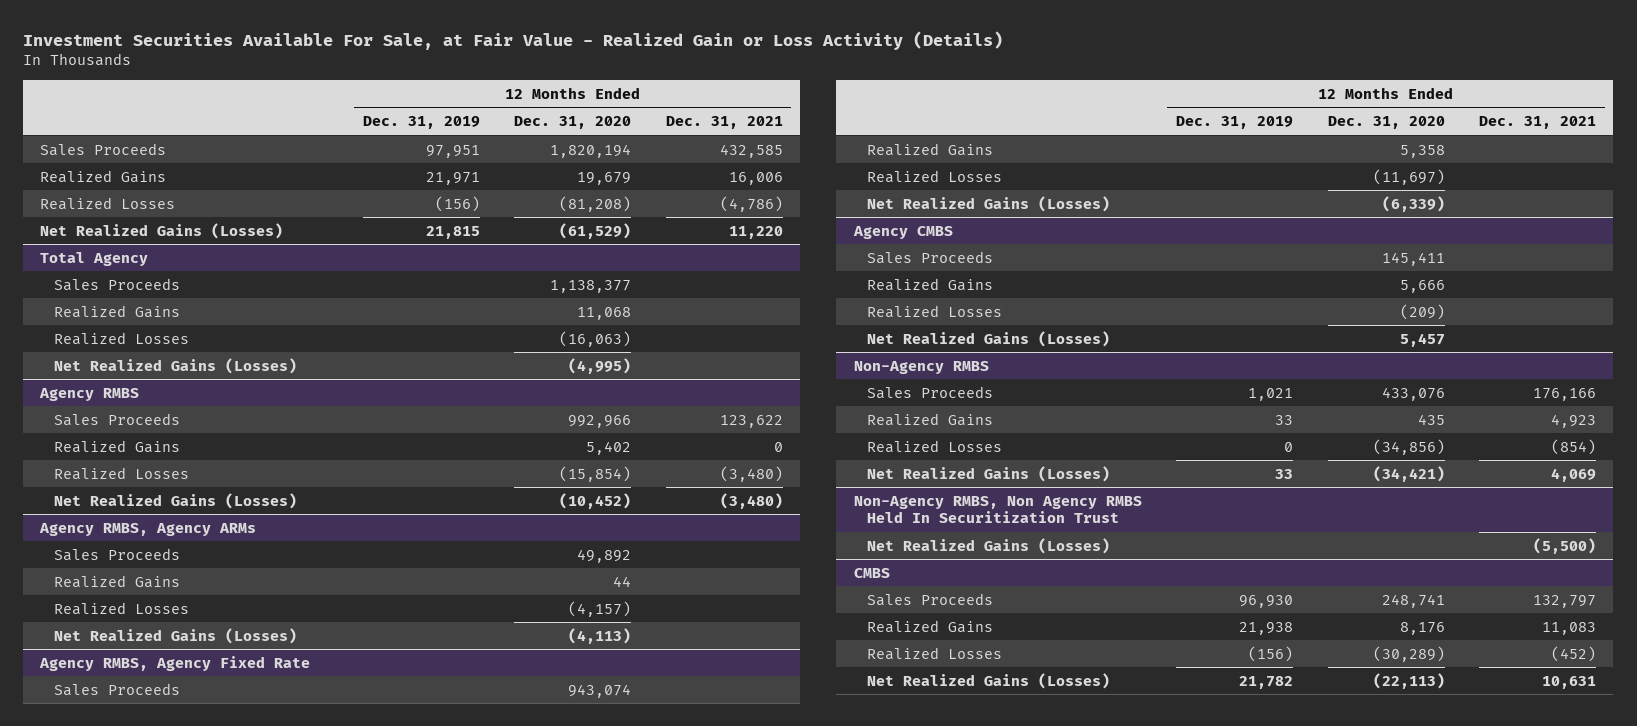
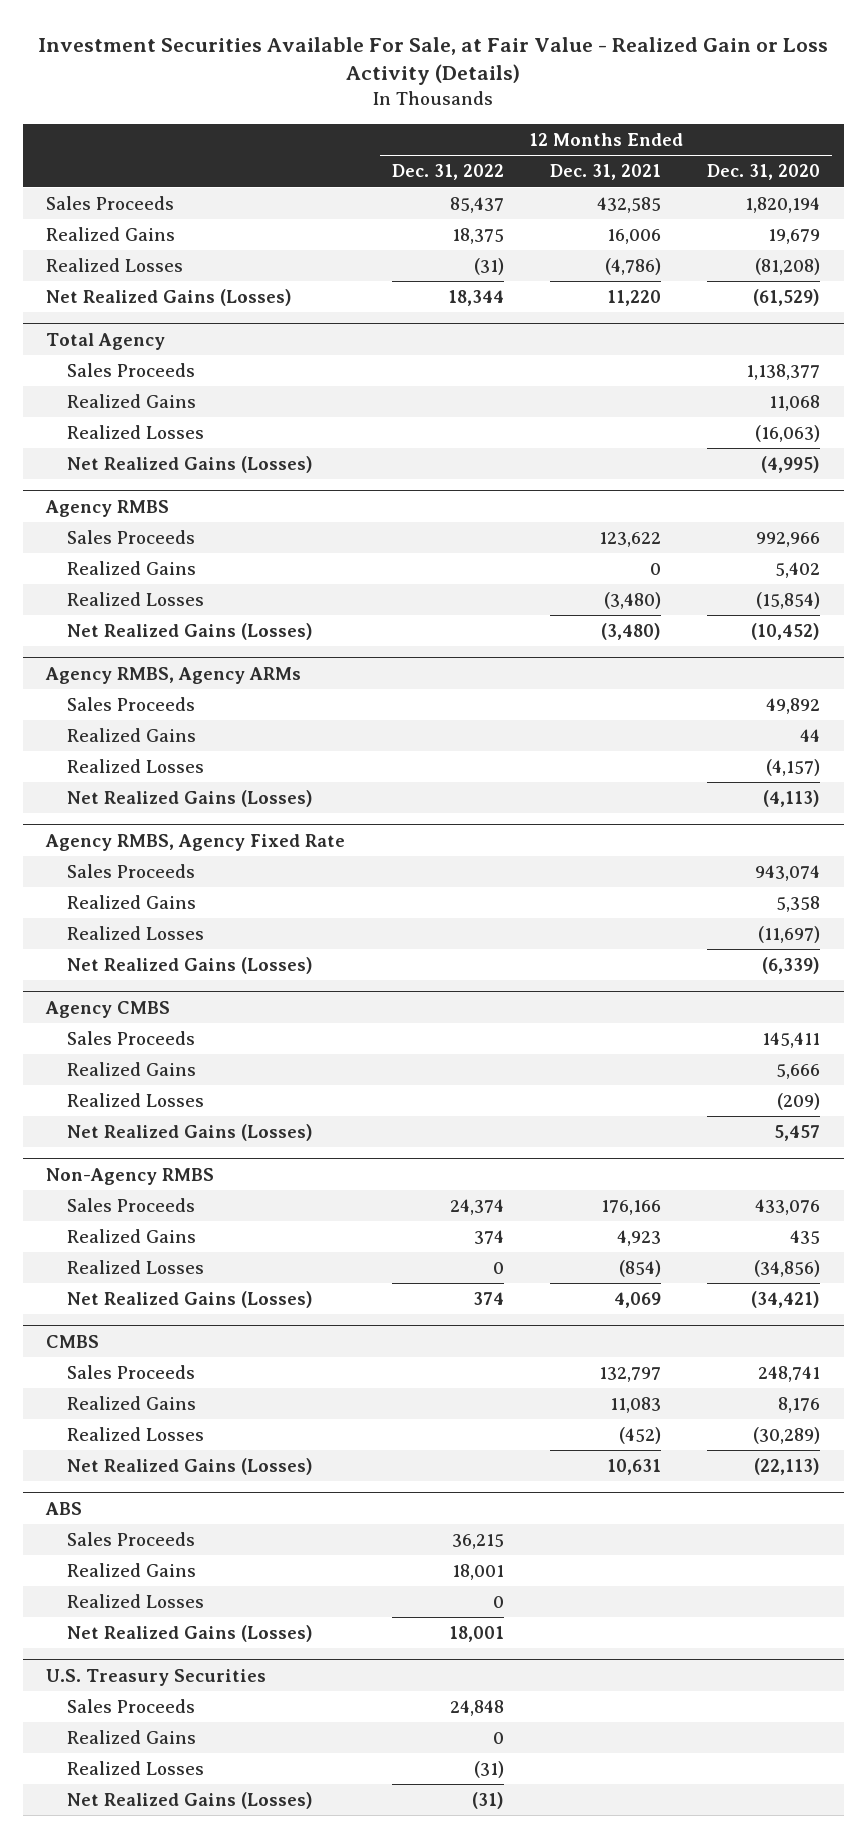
[362,115,480,129] Dec. 31, 2019 -> none
none -> [391,164,504,181] Dec. 31, 2022
[853,495,1142,524] Non-Agency RMBS, Non Agency RMBS Held In Securitization Trust -> none
[867,537,1111,554] Net Realized Gains (Losses) -> none
none -> [45,1501,83,1515] ABS
none -> [67,1532,196,1547] Sales Proceeds
none -> [67,1563,197,1578] Realized Gains
none -> [67,1594,205,1609] Realized Losses
none -> [67,1625,314,1643] Net Realized Gains (Losses)
none -> [46,1668,267,1686] U.S. Treasury Securities
none -> [67,1699,196,1714] Sales Proceeds
none -> [67,1730,197,1745] Realized Gains
none -> [67,1761,205,1776] Realized Losses
none -> [67,1792,314,1810] Net Realized Gains (Losses)

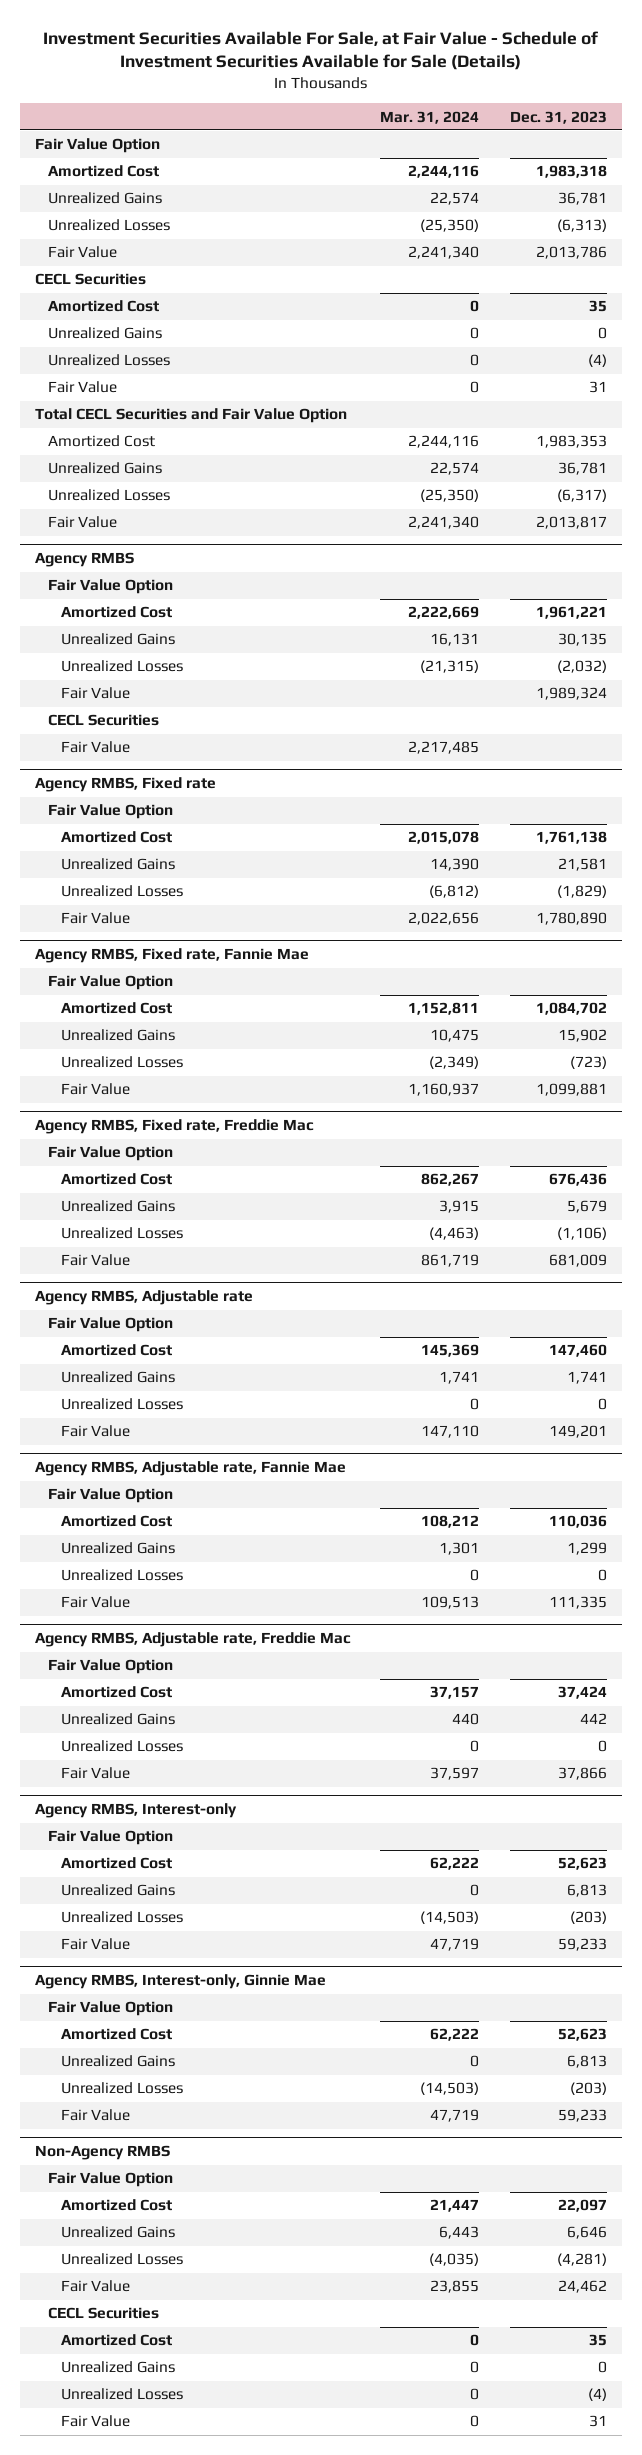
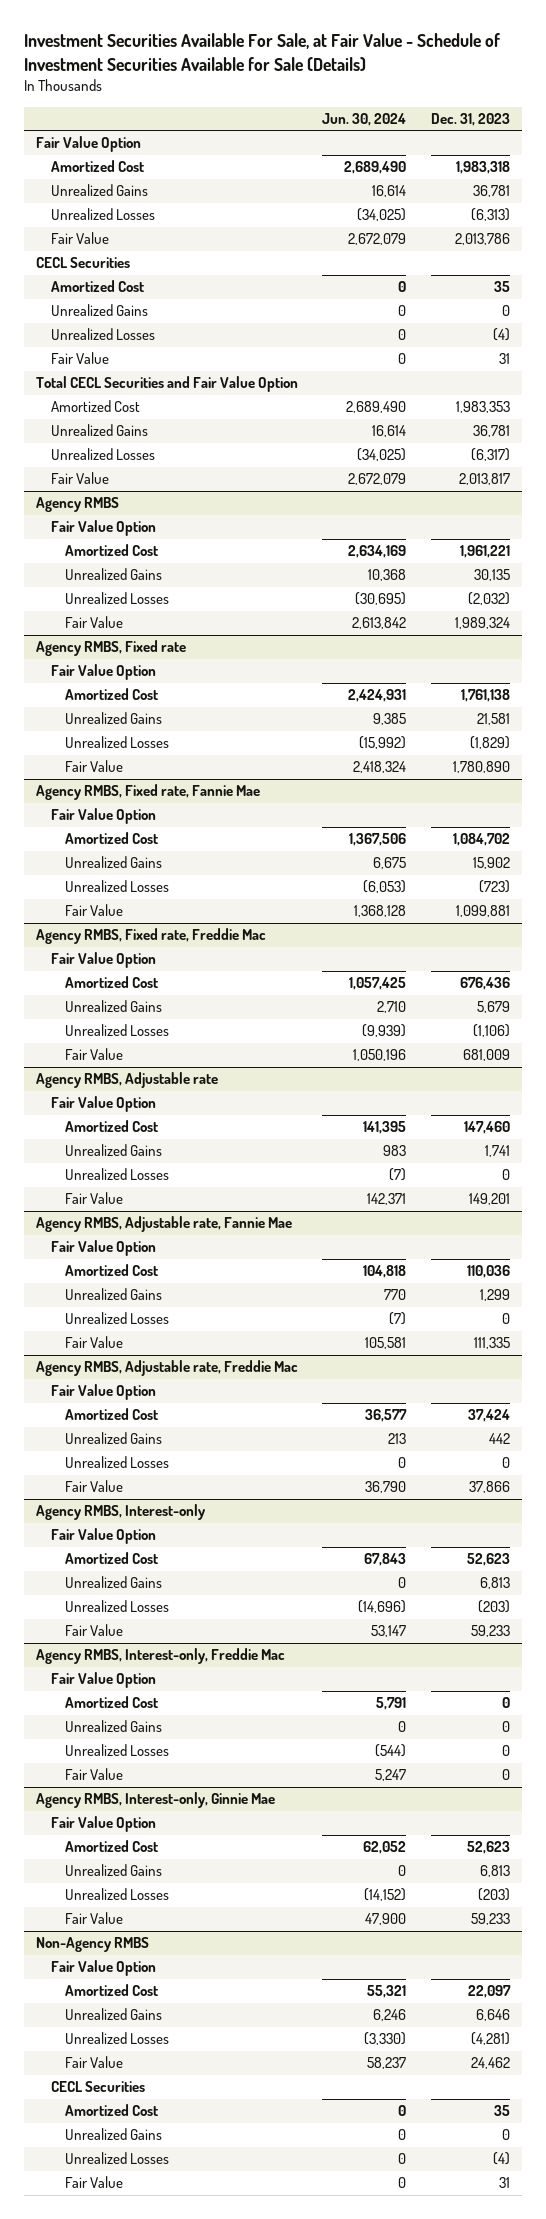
[380,110,480,124] Mar. 31, 2024 -> none
none -> [322,113,407,127] Jun. 30, 2024
[47,714,159,727] CECL Securities -> none
[60,741,130,754] Fair Value -> none
none -> [35,1648,285,1665] Agency RMBS, Interest-only, Freddie Mac
none -> [50,1672,156,1689] Fair Value Option
none -> [65,1696,159,1709] Amortized Cost
none -> [65,1720,163,1733] Unrealized Gains
none -> [65,1744,170,1757] Unrealized Losses
none -> [65,1768,124,1781] Fair Value

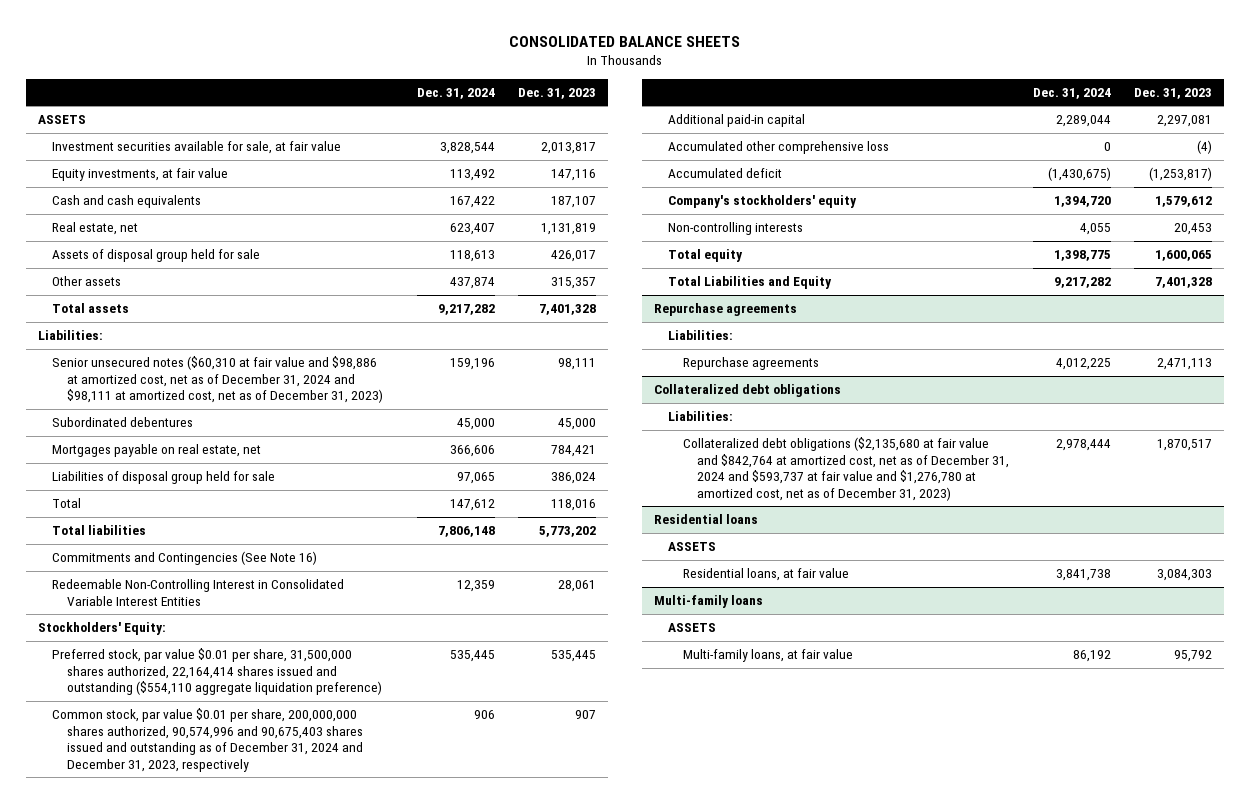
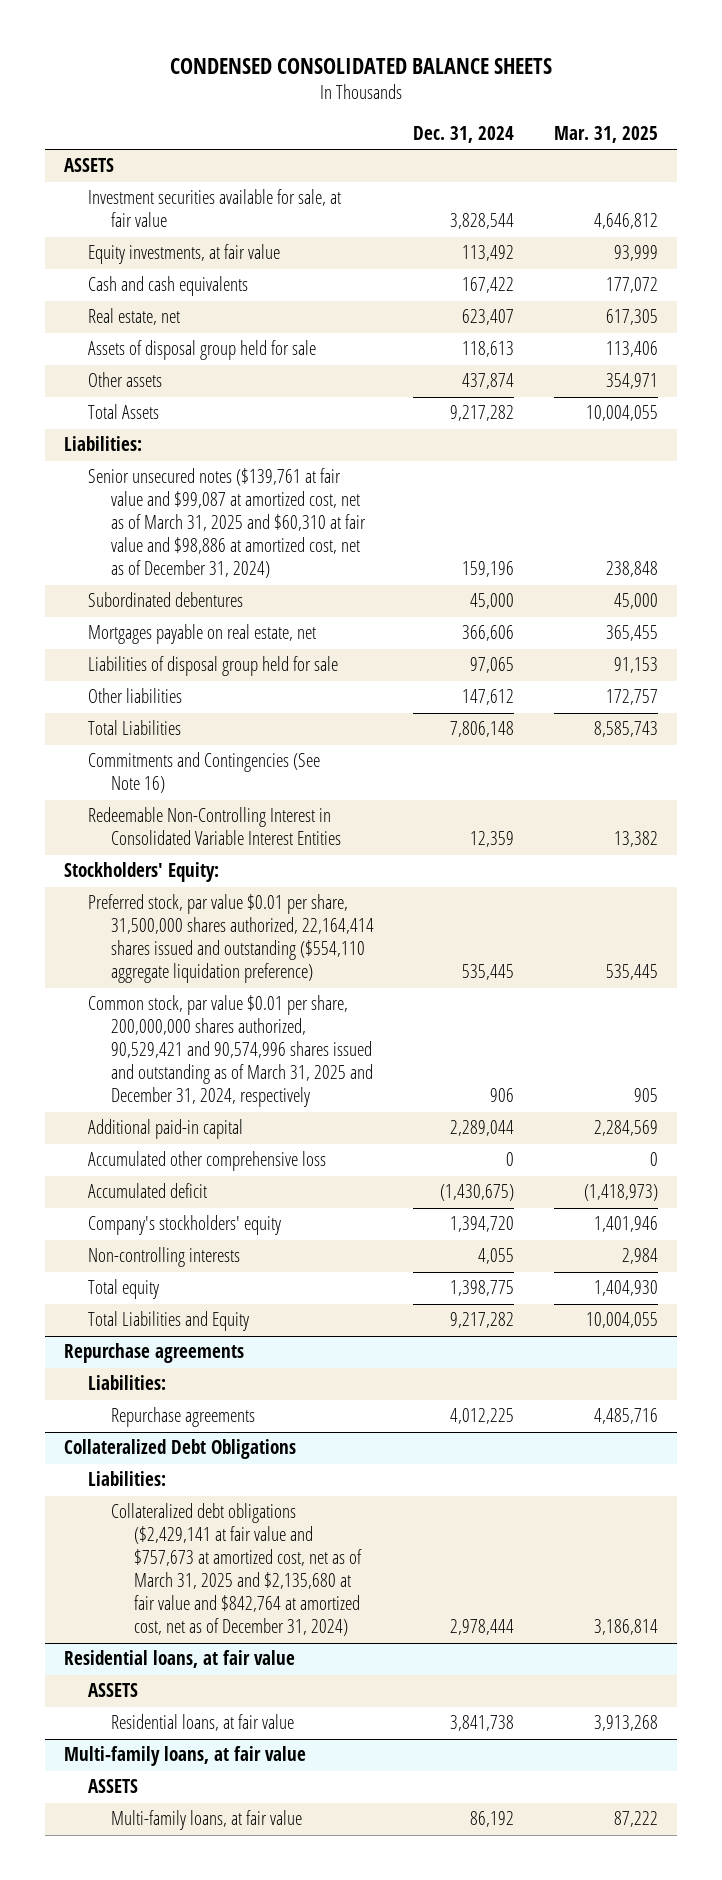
[509,35,741,47] CONSOLIDATED BALANCE SHEETS -> [170,57,553,74] CONDENSED CONSOLIDATED BALANCE SHEETS
[518,87,597,99] Dec. 31, 2023 -> none
none -> [553,126,658,144] Mar. 31, 2025
[52,303,130,314] Total assets -> [87,404,159,420] Total Assets
[52,356,383,404] Senior unsecured notes ($60,310 at fair value and $98,886 at amortized cost, net as of December 31, 2024 and $98,111 at amortized cost, net as of December 31, 2023) -> [87,468,366,579] Senior unsecured notes ($139,761 at fair value and $99,087 at amortized cost, net as of March 31, 2025 and $60,310 at fair value and $98,886 at amortized cost, net as of December 31, 2024)
[52,498,82,509] Total -> [87,688,182,704] Other liabilities
[52,525,147,536] Total liabilities -> [87,720,181,736] Total Liabilities
[52,708,363,772] Common stock, par value $0.01 per share, 200,000,000 shares authorized, 90,574,996 and 90,675,403 shares issued and outstanding as of December 31, 2024 and December 31, 2023, respectively -> [87,995,373,1108] Common stock, par value $0.01 per share, 200,000,000 shares authorized, 90,529,421 and 90,574,996 shares issued and outstanding as of March 31, 2025 and December 31, 2024, respectively
[653,384,841,398] Collateralized debt obligations -> [64,1439,297,1460] Collateralized Debt Obligations
[653,514,758,525] Residential loans -> none
[682,437,1010,501] Collateralized debt obligations ($2,135,680 at fair value and $842,764 at amortized cost, net as of December 31, 2024 and $593,737 at fair value and $1,276,780 at amortized cost, net as of December 31, 2023) -> [110,1503,363,1637] Collateralized debt obligations ($2,429,141 at fair value and $757,673 at amortized cost, net as of March 31, 2025 and $2,135,680 at fair value and $842,764 at amortized cost, net as of December 31, 2024)
none -> [64,1650,296,1669] Residential loans, at fair value
[653,595,763,609] Multi-family loans -> [64,1746,307,1767] Multi-family loans, at fair value

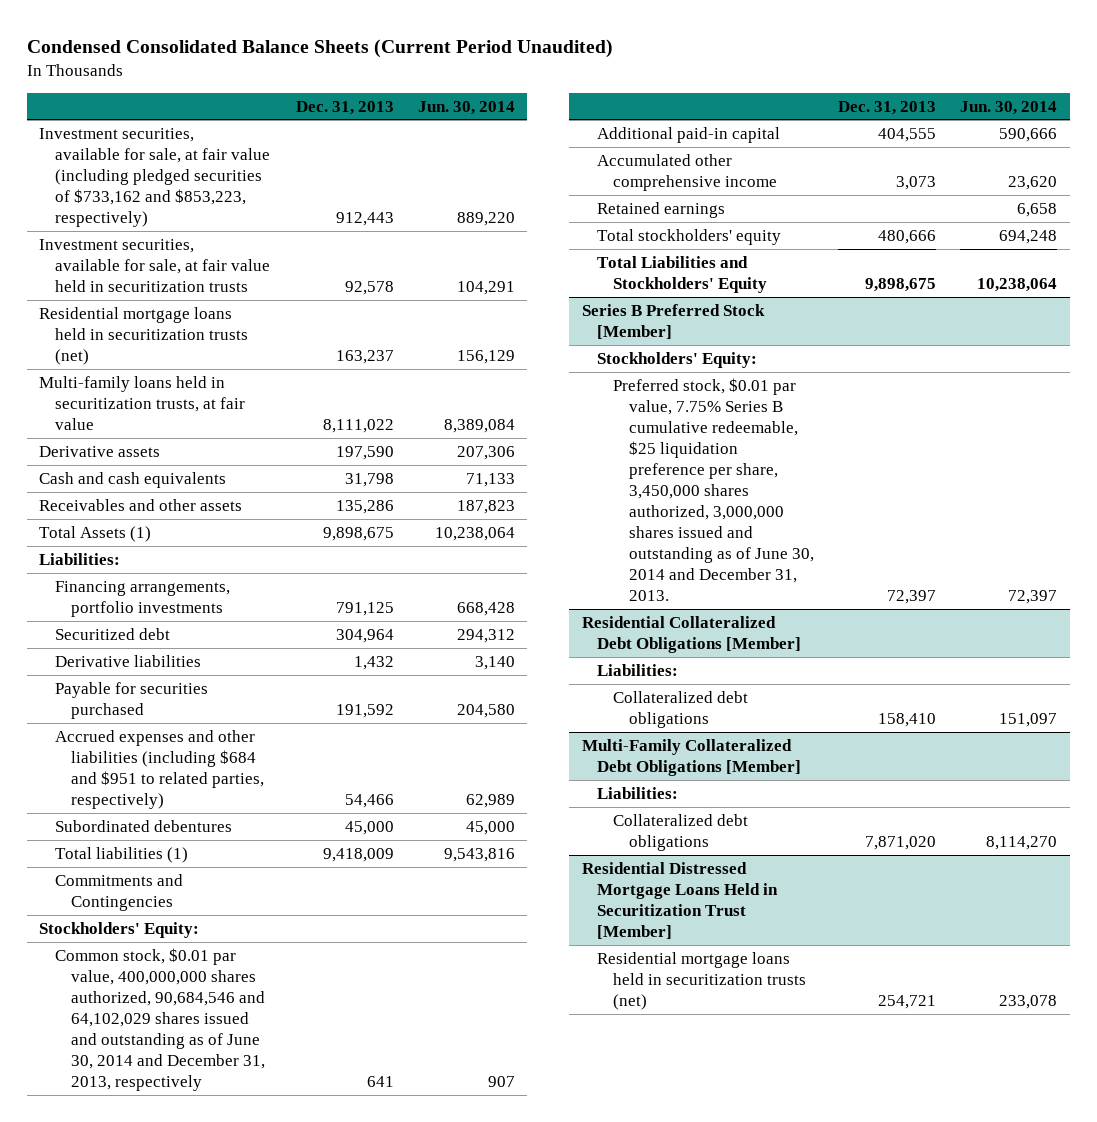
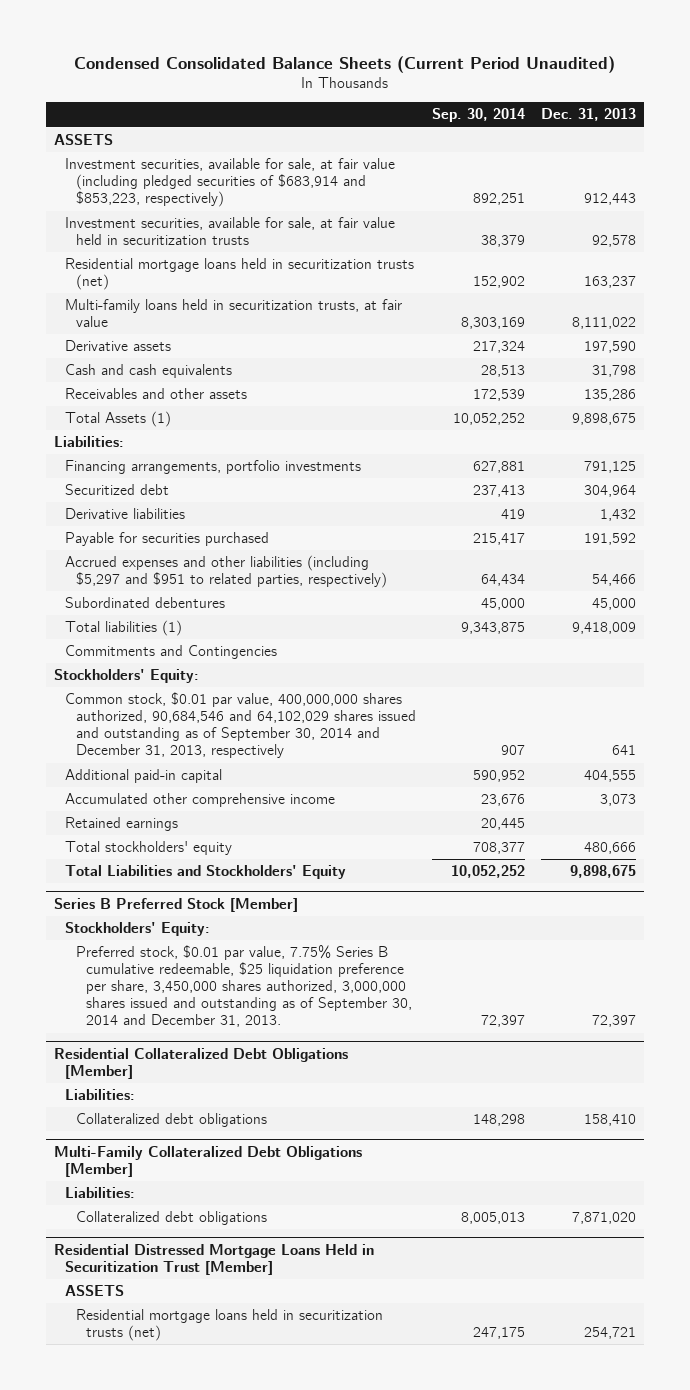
[418,100,516,115] Jun. 30, 2014 -> none
none -> [431,108,525,123] Sep. 30, 2014
none -> [54,134,114,146] ASSETS
[39,127,270,227] Investment securities, available for sale, at fair value (including pledged securities of $733,162 and $853,223, respectively) -> [64,158,395,208] Investment securities, available for sale, at fair value (including pledged securities of $683,914 and $853,223, respectively)
[54,729,264,809] Accrued expenses and other liabilities (including $684 and $951 to related parties, respectively) -> [64,555,387,589] Accrued expenses and other liabilities (including $5,297 and $951 to related parties, respectively)
[54,947,265,1091] Common stock, $0.01 par value, 400,000,000 shares authorized, 90,684,546 and 64,102,029 shares issued and outstanding as of June 30, 2014 and December 31, 2013, respectively -> [64,692,416,759] Common stock, $0.01 par value, 400,000,000 shares authorized, 90,684,546 and 64,102,029 shares issued and outstanding as of September 30, 2014 and December 31, 2013, respectively
[612,377,814,601] Preferred stock, $0.01 par value, 7.75% Series B cumulative redeemable, $25 liquidation preference per share, 3,450,000 shares authorized, 3,000,000 shares issued and outstanding as of June 30, 2014 and December 31, 2013. -> [75,945,413,1028] Preferred stock, $0.01 par value, 7.75% Series B cumulative redeemable, $25 liquidation preference per share, 3,450,000 shares authorized, 3,000,000 shares issued and outstanding as of September 30, 2014 and December 31, 2013.
none -> [64,1285,124,1297] ASSETS

